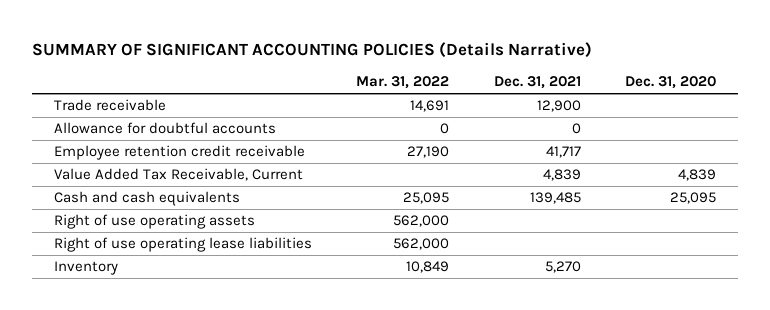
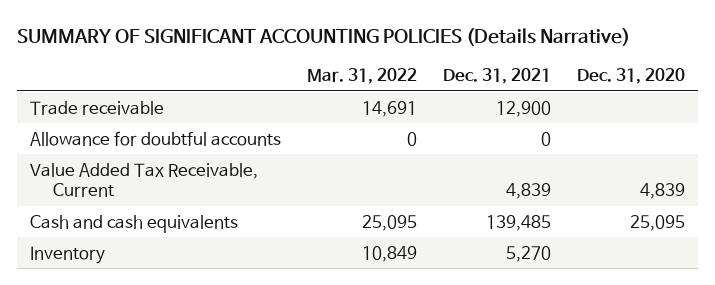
[54,145,306,161] Employee retention credit receivable -> none
[54,214,256,230] Right of use operating assets -> none
[54,237,313,253] Right of use operating lease liabilities -> none

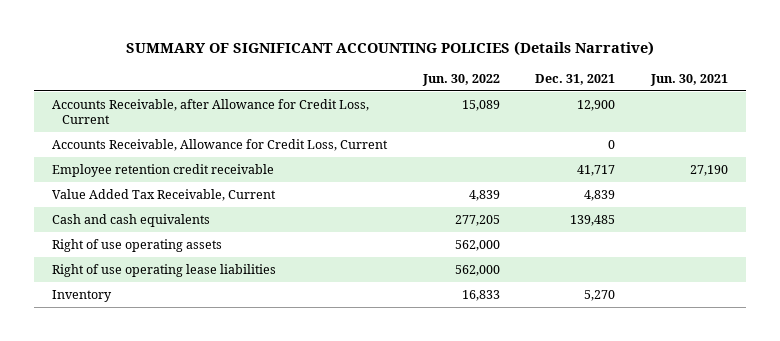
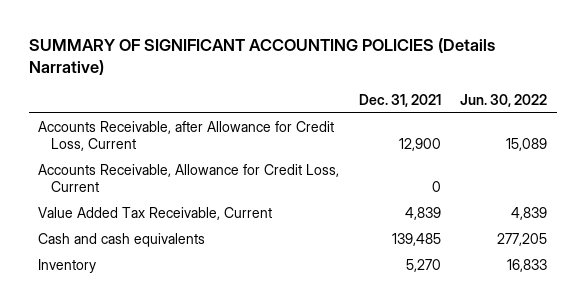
[650,73,729,86] Jun. 30, 2021 -> none
[51,164,274,178] Employee retention credit receivable -> none
[51,239,222,253] Right of use operating assets -> none
[51,264,276,278] Right of use operating lease liabilities -> none

